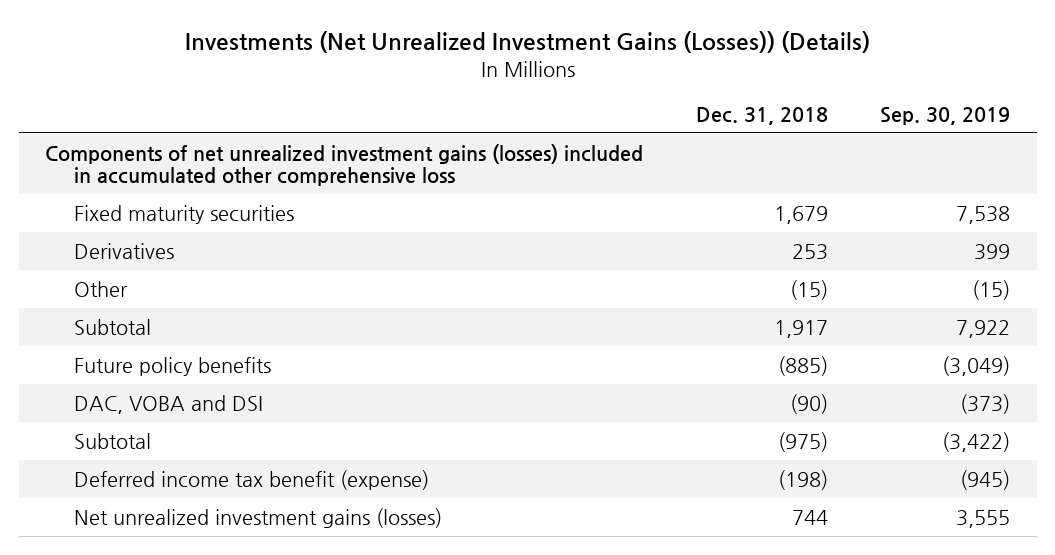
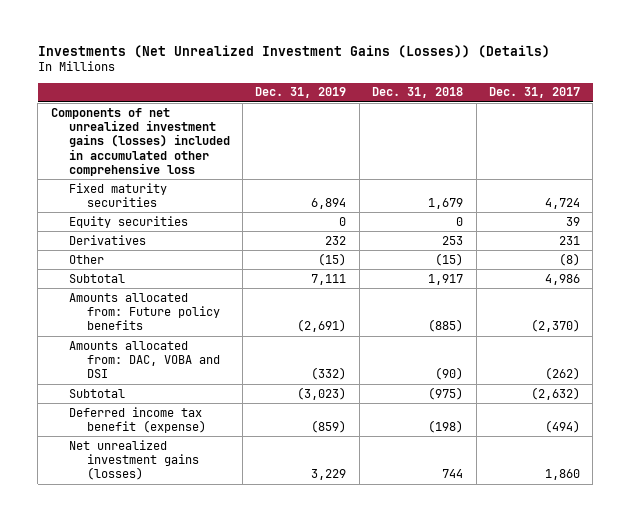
[880,106,1011,125] Sep. 30, 2019 -> none
none -> [255,87,347,99] Dec. 31, 2019
none -> [488,87,580,99] Dec. 31, 2017
none -> [68,215,188,228] Equity securities
[73,356,271,376] Future policy benefits -> [68,292,220,331] Amounts allocated from: Future policy benefits
[73,394,263,414] DAC, VOBA and DSI -> [68,340,220,379] Amounts allocated from: DAC, VOBA and DSI

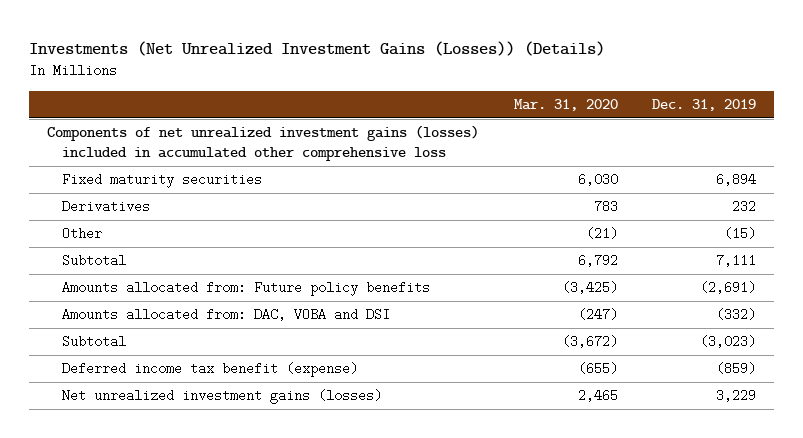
[372,87,464,99] Dec. 31, 2018 -> none
[488,87,580,99] Dec. 31, 2017 -> none
none -> [513,99,618,112] Mar. 31, 2020
[68,215,188,228] Equity securities -> none

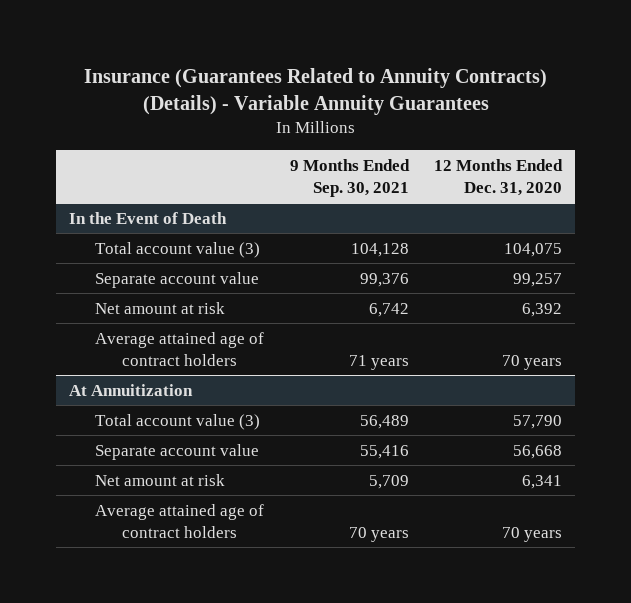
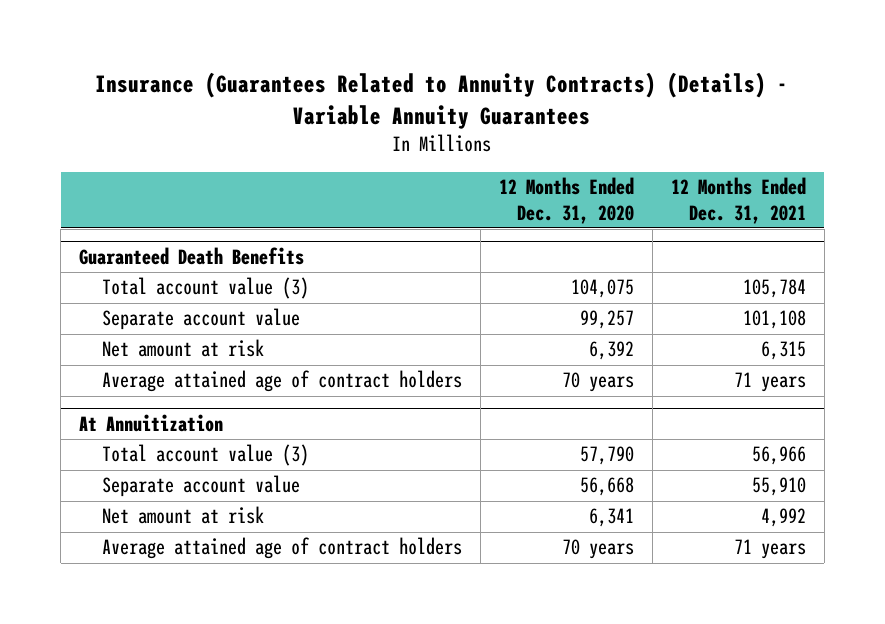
[289,158,410,197] 9 Months Ended Sep. 30, 2021 -> none
none -> [670,177,806,224] 12 Months Ended Dec. 31, 2021
[69,211,228,224] In the Event of Death -> [79,247,305,266] Guaranteed Death Benefits

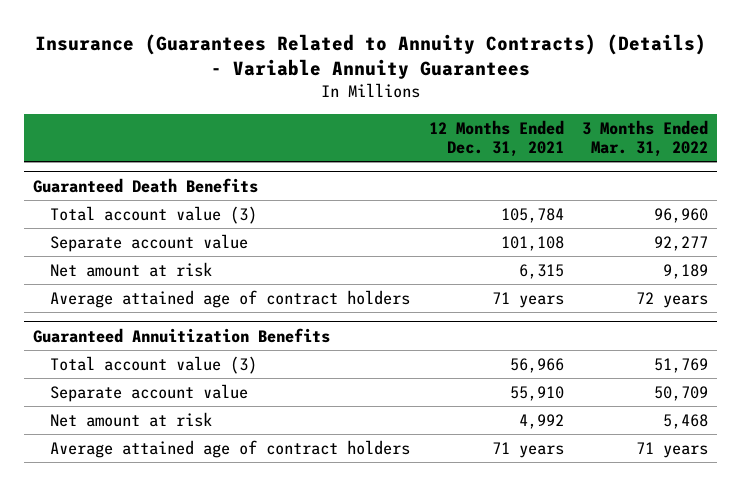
[498,177,634,224] 12 Months Ended Dec. 31, 2020 -> none
none -> [581,119,708,157] 3 Months Ended Mar. 31, 2022
[79,414,224,433] At Annuitization -> [33,327,331,343] Guaranteed Annuitization Benefits

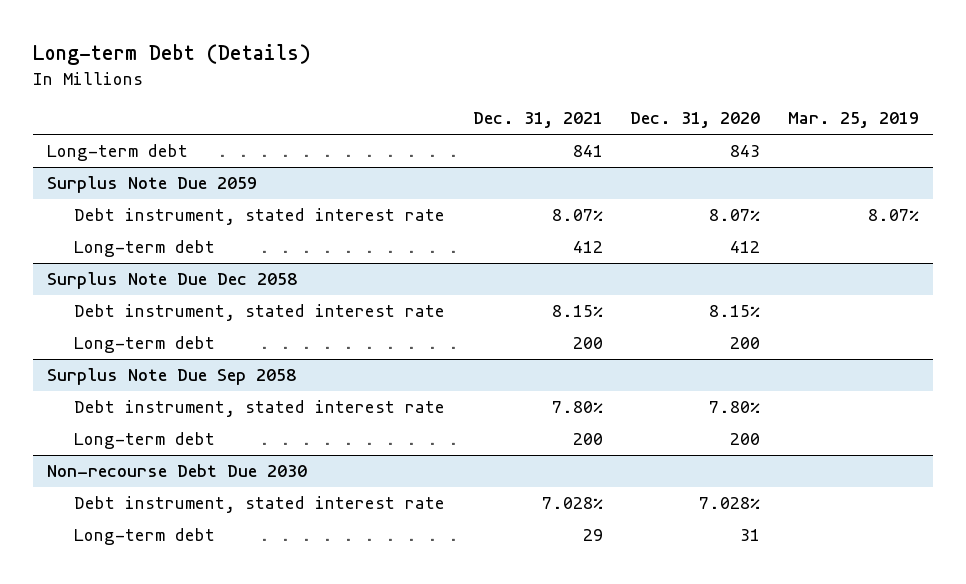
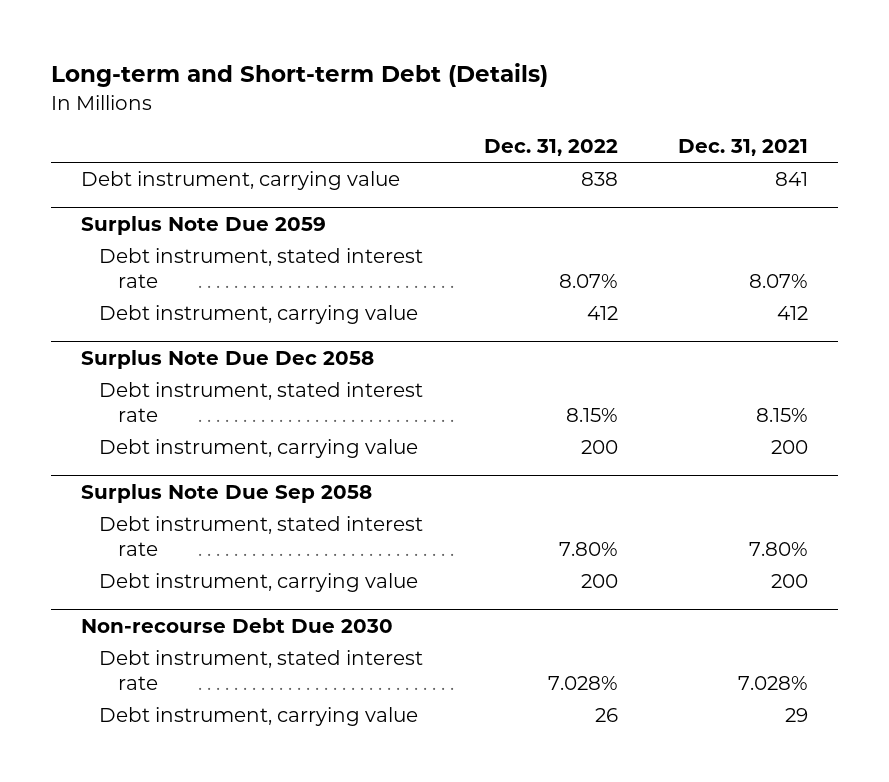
[32,44,311,66] Long-term Debt (Details) -> [50,63,548,88] Long-term and Short-term Debt (Details)
[630,112,761,129] Dec. 31, 2020 -> none
[788,112,920,129] Mar. 25, 2019 -> none
none -> [483,138,618,156] Dec. 31, 2022
[46,144,188,162] Long-term debt -> [81,171,401,191] Debt instrument, carrying value
[73,240,215,258] Long-term debt -> [99,305,419,325] Debt instrument, carrying value
[73,336,215,354] Long-term debt -> [99,439,419,459] Debt instrument, carrying value
[73,432,215,450] Long-term debt -> [99,573,419,593] Debt instrument, carrying value
[73,528,215,546] Long-term debt -> [99,707,419,727] Debt instrument, carrying value

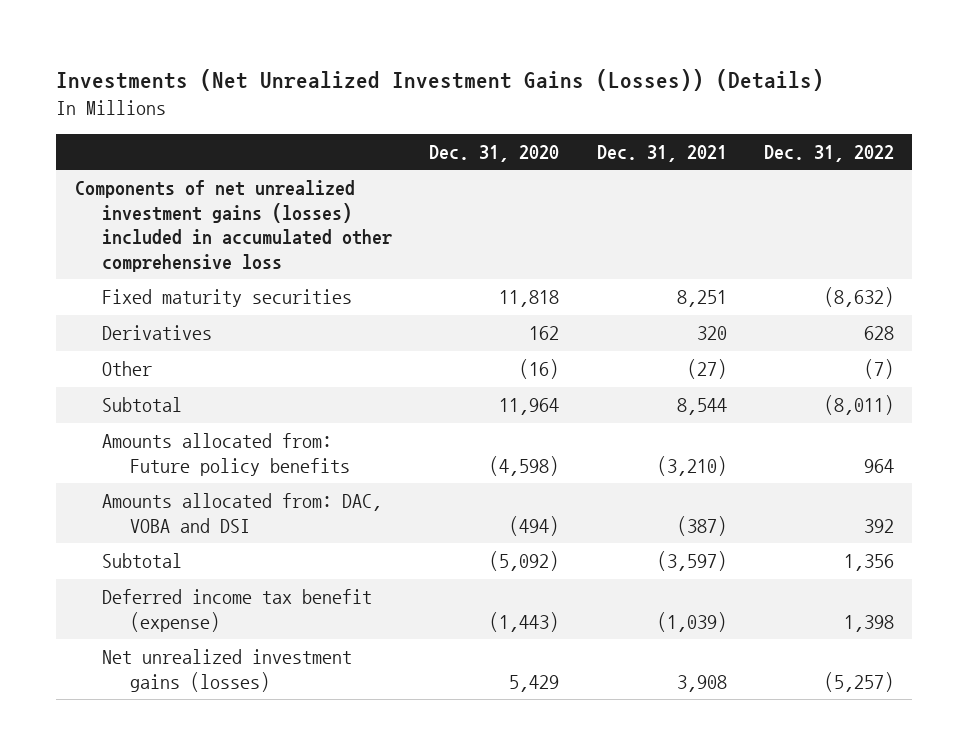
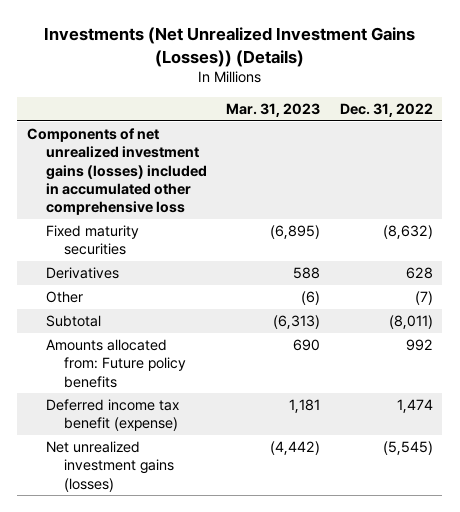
[429,144,560,162] Dec. 31, 2020 -> none
[596,144,727,162] Dec. 31, 2021 -> none
none -> [226,103,321,118] Mar. 31, 2023
[102,493,383,533] Amounts allocated from: DAC, VOBA and DSI -> none
[102,553,183,569] Subtotal -> none
[863,458,894,473] 964 -> [405,339,433,352] 992
[843,614,894,632] 1,398 -> [396,399,433,414] 1,474
[823,671,894,692] (5,257) -> [382,441,433,456] (5,545)

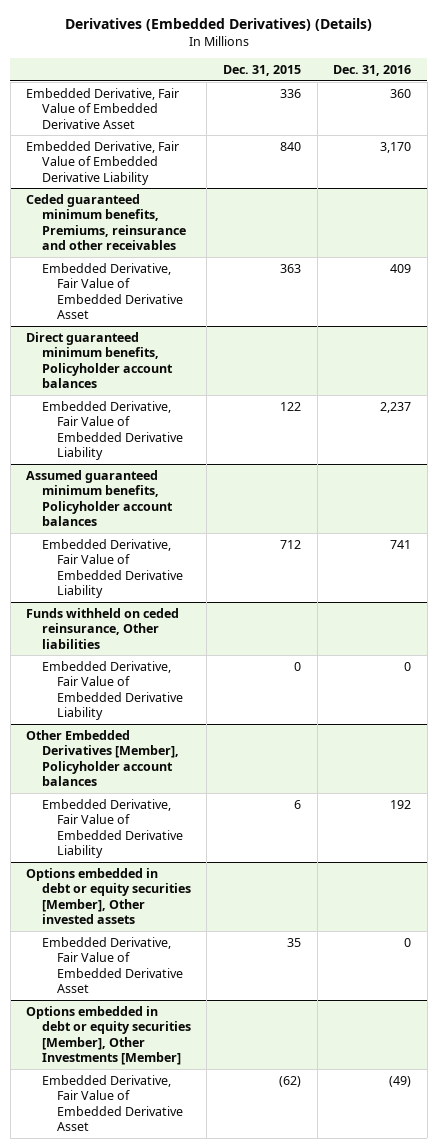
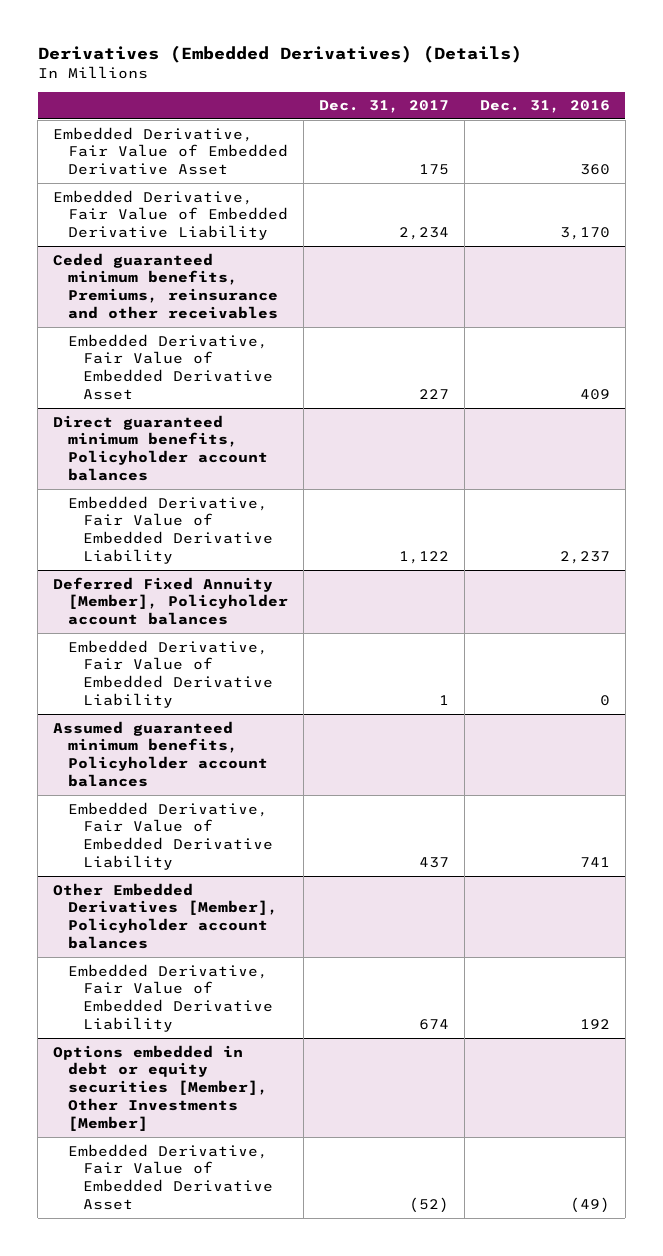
[222,65,301,77] Dec. 31, 2015 -> none
none -> [318,100,449,114] Dec. 31, 2017
none -> [52,576,289,626] Deferred Fixed Annuity [Member], Policyholder account balances
none -> [68,639,274,709] Embedded Derivative, Fair Value of Embedded Derivative Liability
[26,607,180,649] Funds withheld on ceded reinsurance, Other liabilities -> none
[41,660,184,721] Embedded Derivative, Fair Value of Embedded Derivative Liability -> none
[26,867,191,925] Options embedded in debt or equity securities [Member], Other invested assets -> none
[41,936,184,994] Embedded Derivative, Fair Value of Embedded Derivative Asset -> none

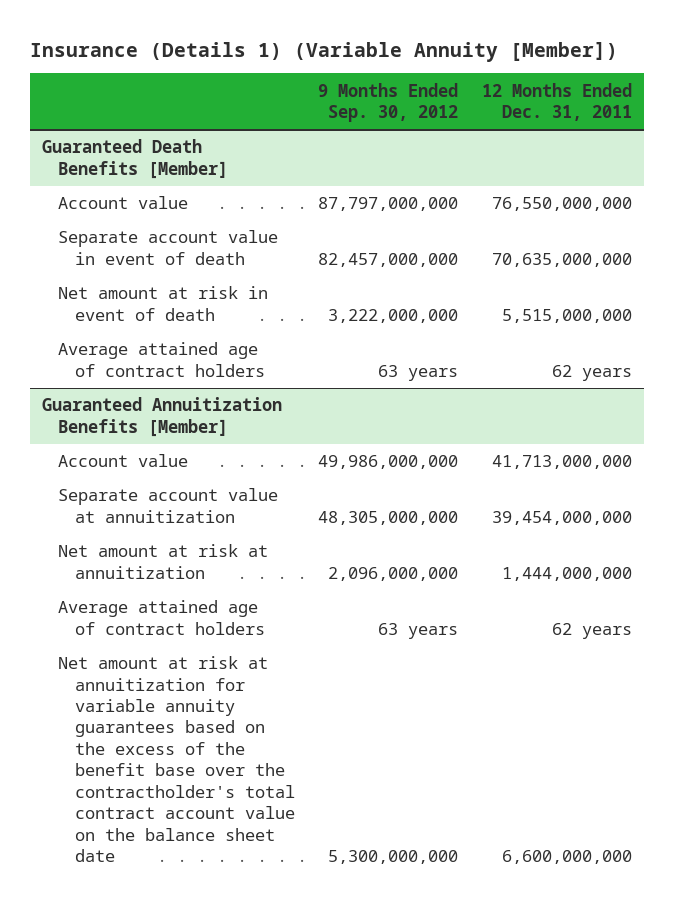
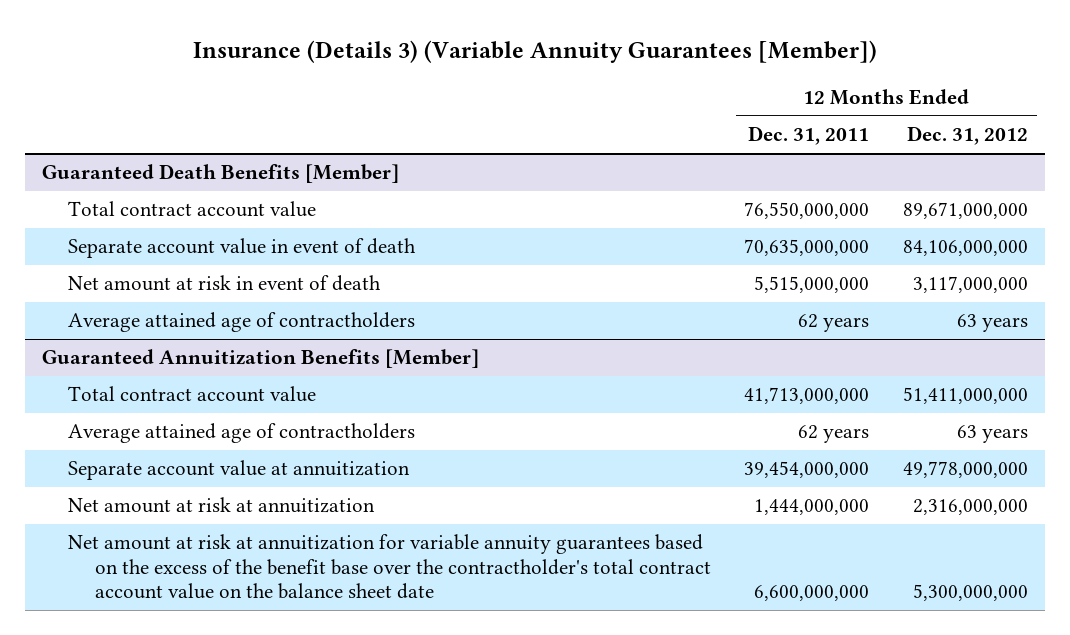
[30,41,619,62] Insurance (Details 1) (Variable Annuity [Member]) -> [193,39,878,63] Insurance (Details 3) (Variable Annuity Guarantees [Member])
[318,82,459,123] 9 Months Ended Sep. 30, 2012 -> none
none -> [907,126,1029,146] Dec. 31, 2012
[58,196,189,210] Account value -> [68,201,317,218] Total contract account value
[58,342,265,377] Average attained age of contract holders -> [68,312,416,333] Average attained age of contractholders
[58,454,189,468] Account value -> [68,386,317,403] Total contract account value
none -> [68,423,416,444] Average attained age of contractholders
[58,600,265,635] Average attained age of contract holders -> none

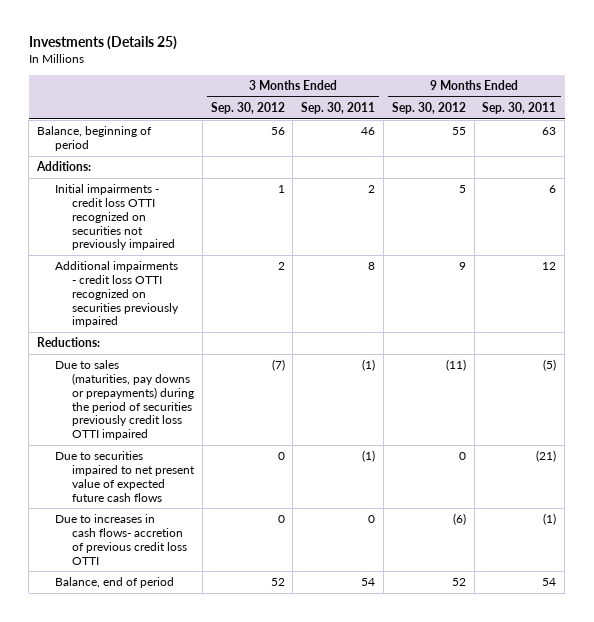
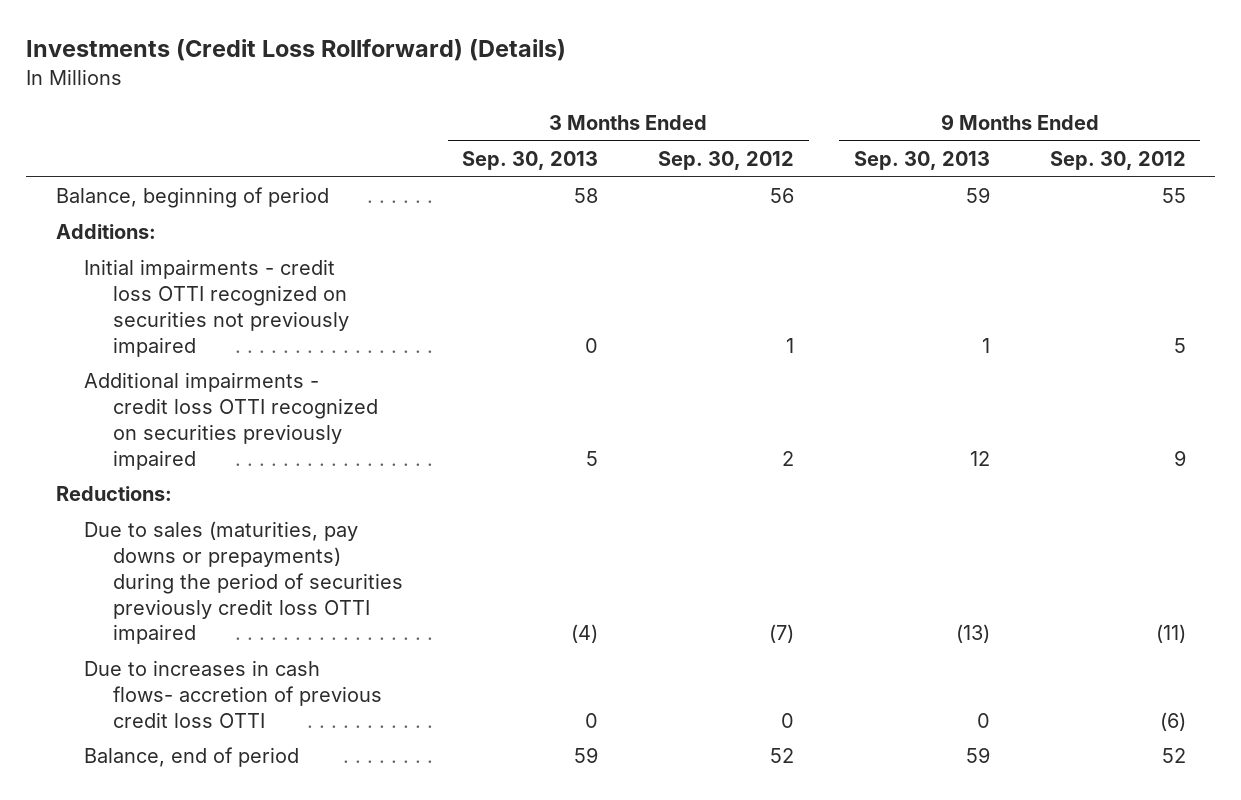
[28,36,177,51] Investments (Details 25) -> [26,39,567,62] Investments (Credit Loss Rollforward) (Details)
[301,101,376,114] Sep. 30, 2011 -> none
[482,101,557,114] Sep. 30, 2011 -> none
none -> [462,151,599,171] Sep. 30, 2013
none -> [853,151,990,171] Sep. 30, 2013
[54,451,196,502] Due to securities impaired to net present value of expected future cash flows -> none

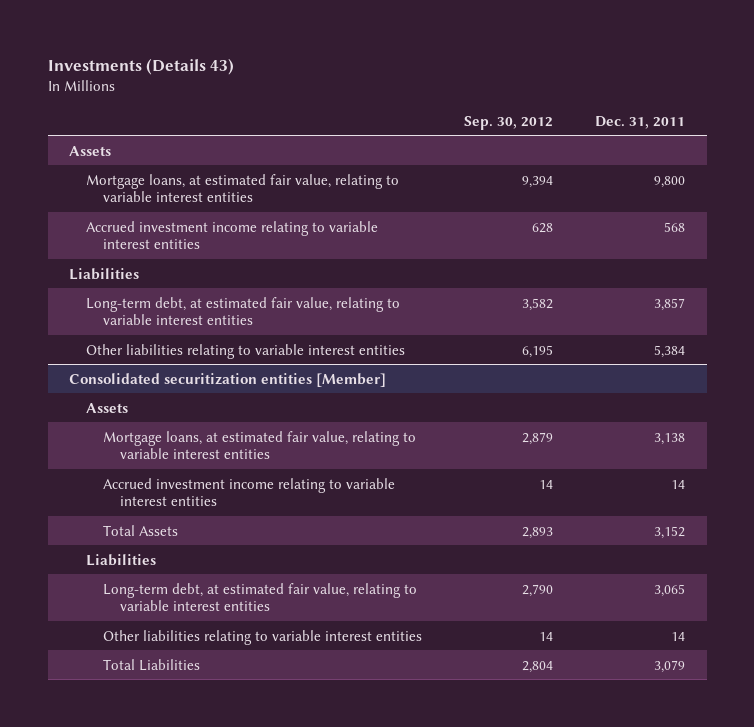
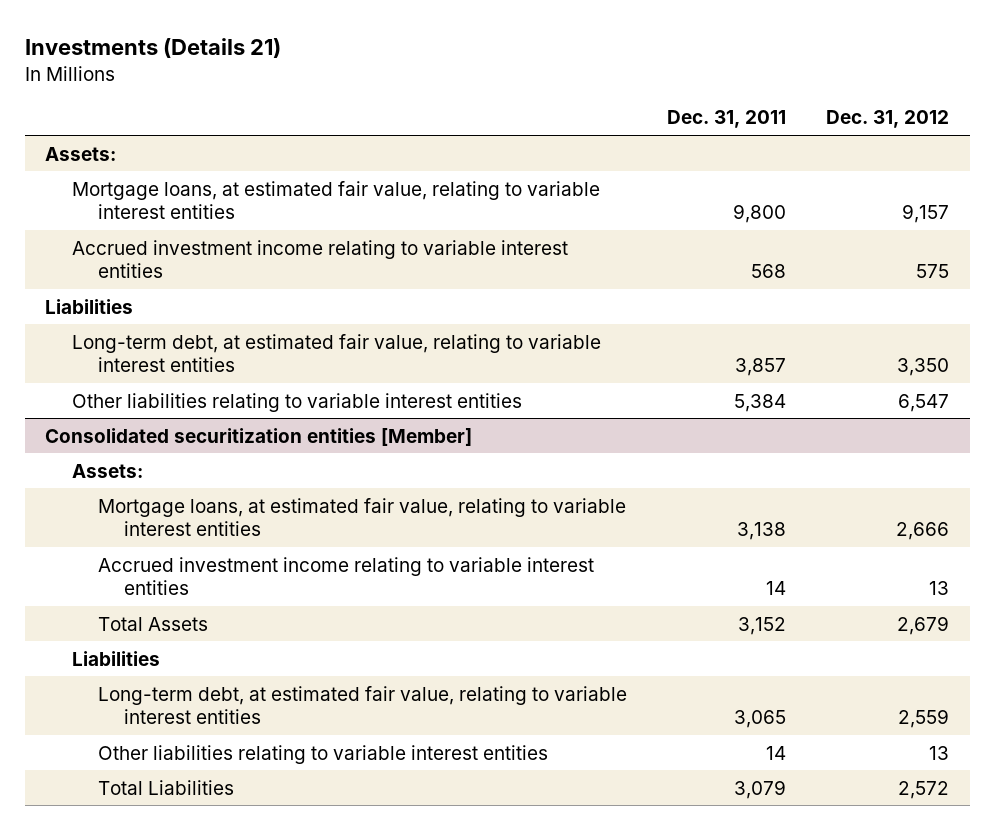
[47,57,234,75] Investments (Details 43) -> [25,37,282,58] Investments (Details 21)
[464,115,554,130] Sep. 30, 2012 -> none
none -> [826,110,950,129] Dec. 31, 2012
[69,145,112,156] Assets -> [45,146,117,161] Assets:
[85,402,128,413] Assets -> [71,463,143,478] Assets:

